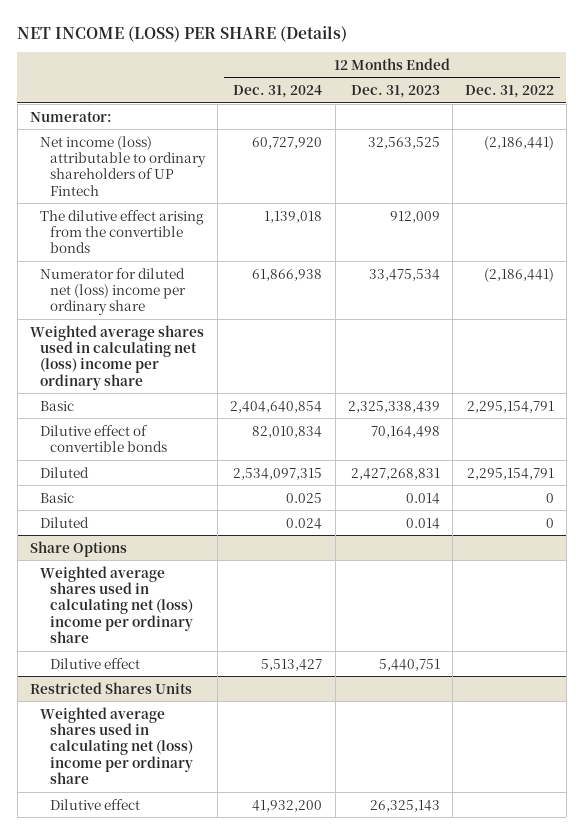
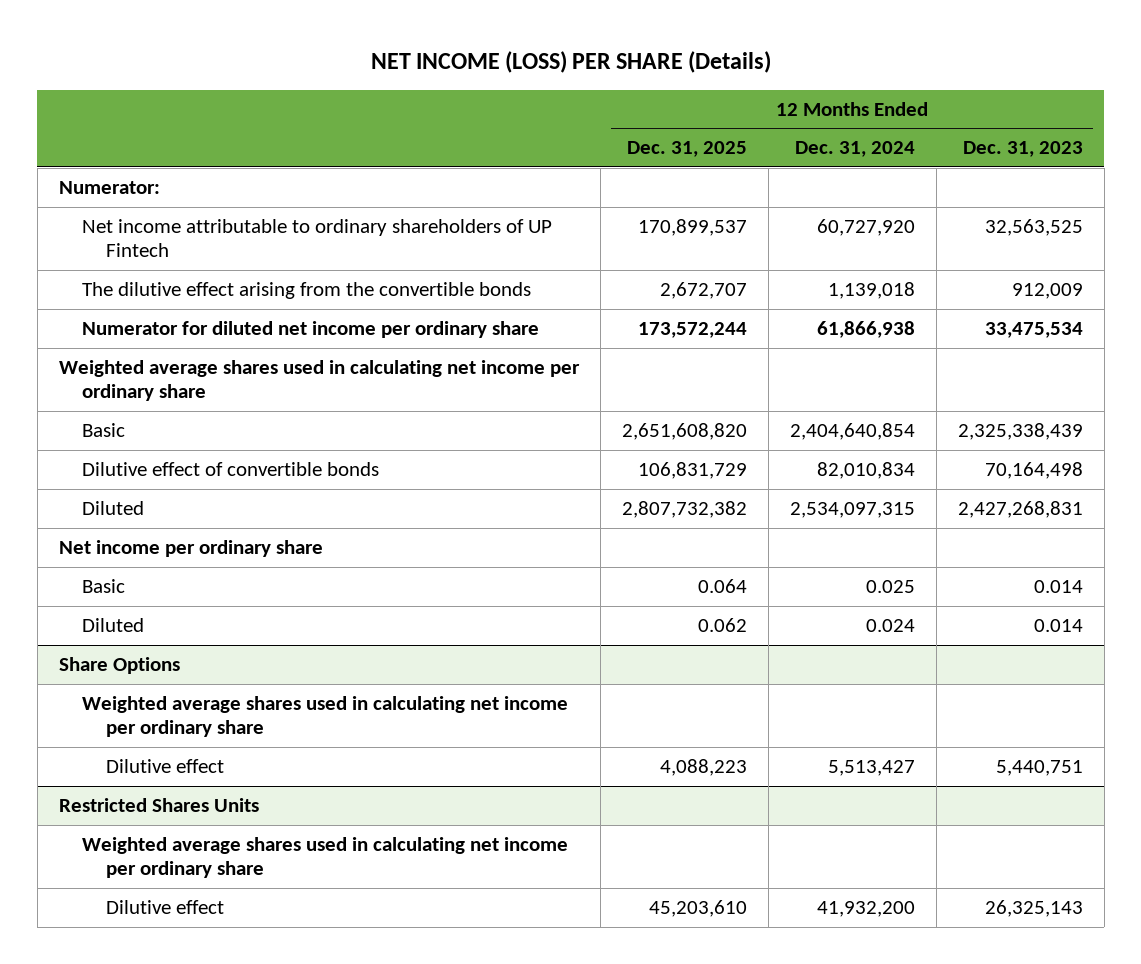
[464,85,554,99] Dec. 31, 2022 -> none
none -> [626,141,747,158] Dec. 31, 2025
[40,135,207,196] Net income (loss) attributable to ordinary shareholders of UP Fintech -> [82,218,553,257] Net income attributable to ordinary shareholders of UP Fintech
[40,267,187,316] Numerator for diluted net (loss) income per ordinary share -> [82,320,540,338] Numerator for diluted net income per ordinary share
[29,324,204,390] Weighted average shares used in calculating net (loss) income per ordinary share -> [58,359,580,401] Weighted average shares used in calculating net income per ordinary share
none -> [58,539,323,557] Net income per ordinary share
[40,565,194,643] Weighted average shares used in calculating net (loss) income per ordinary share -> [82,695,569,737] Weighted average shares used in calculating net income per ordinary share
[40,706,194,784] Weighted average shares used in calculating net (loss) income per ordinary share -> [82,836,569,878] Weighted average shares used in calculating net income per ordinary share

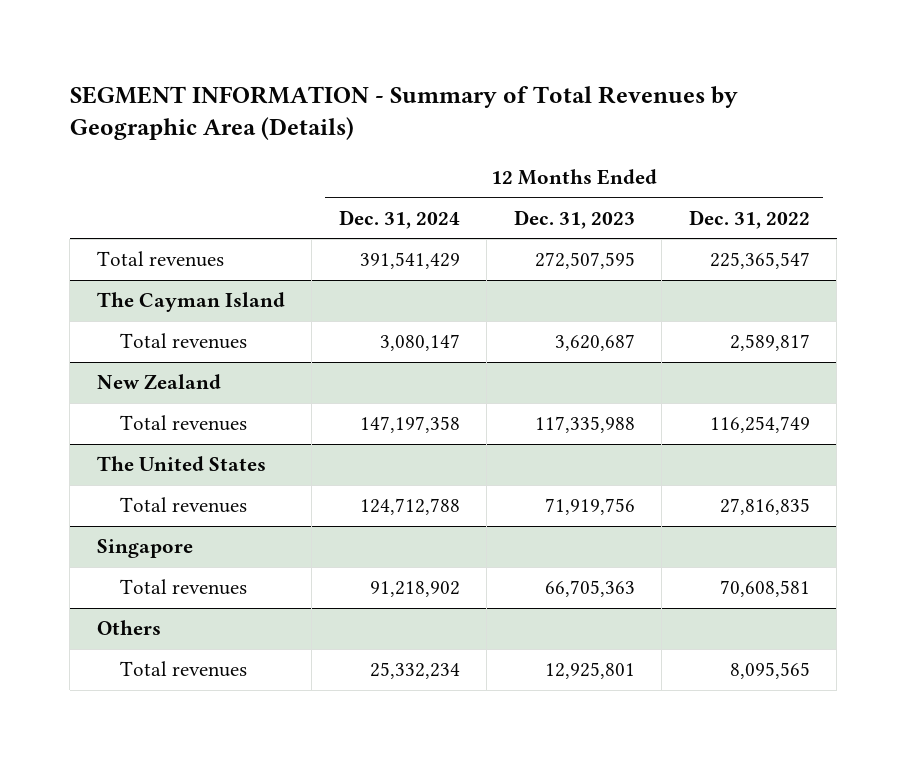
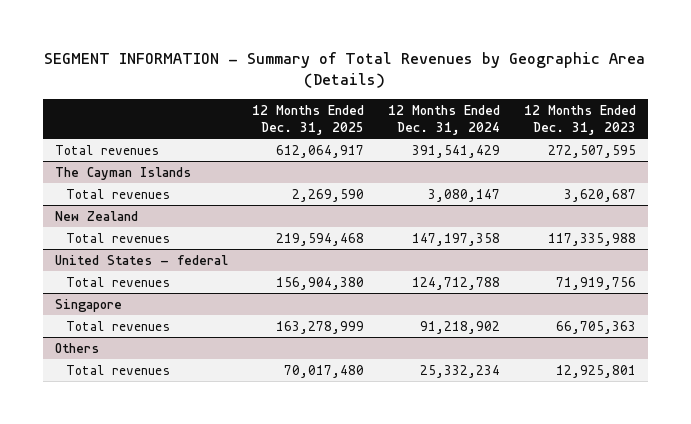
[688,209,810,229] Dec. 31, 2022 -> none
none -> [251,104,364,136] 12 Months Ended Dec. 31, 2025
[96,292,285,313] The Cayman Island -> [54,166,191,180] The Cayman Islands
[96,456,266,472] The United States -> [54,254,228,265] United States - federal

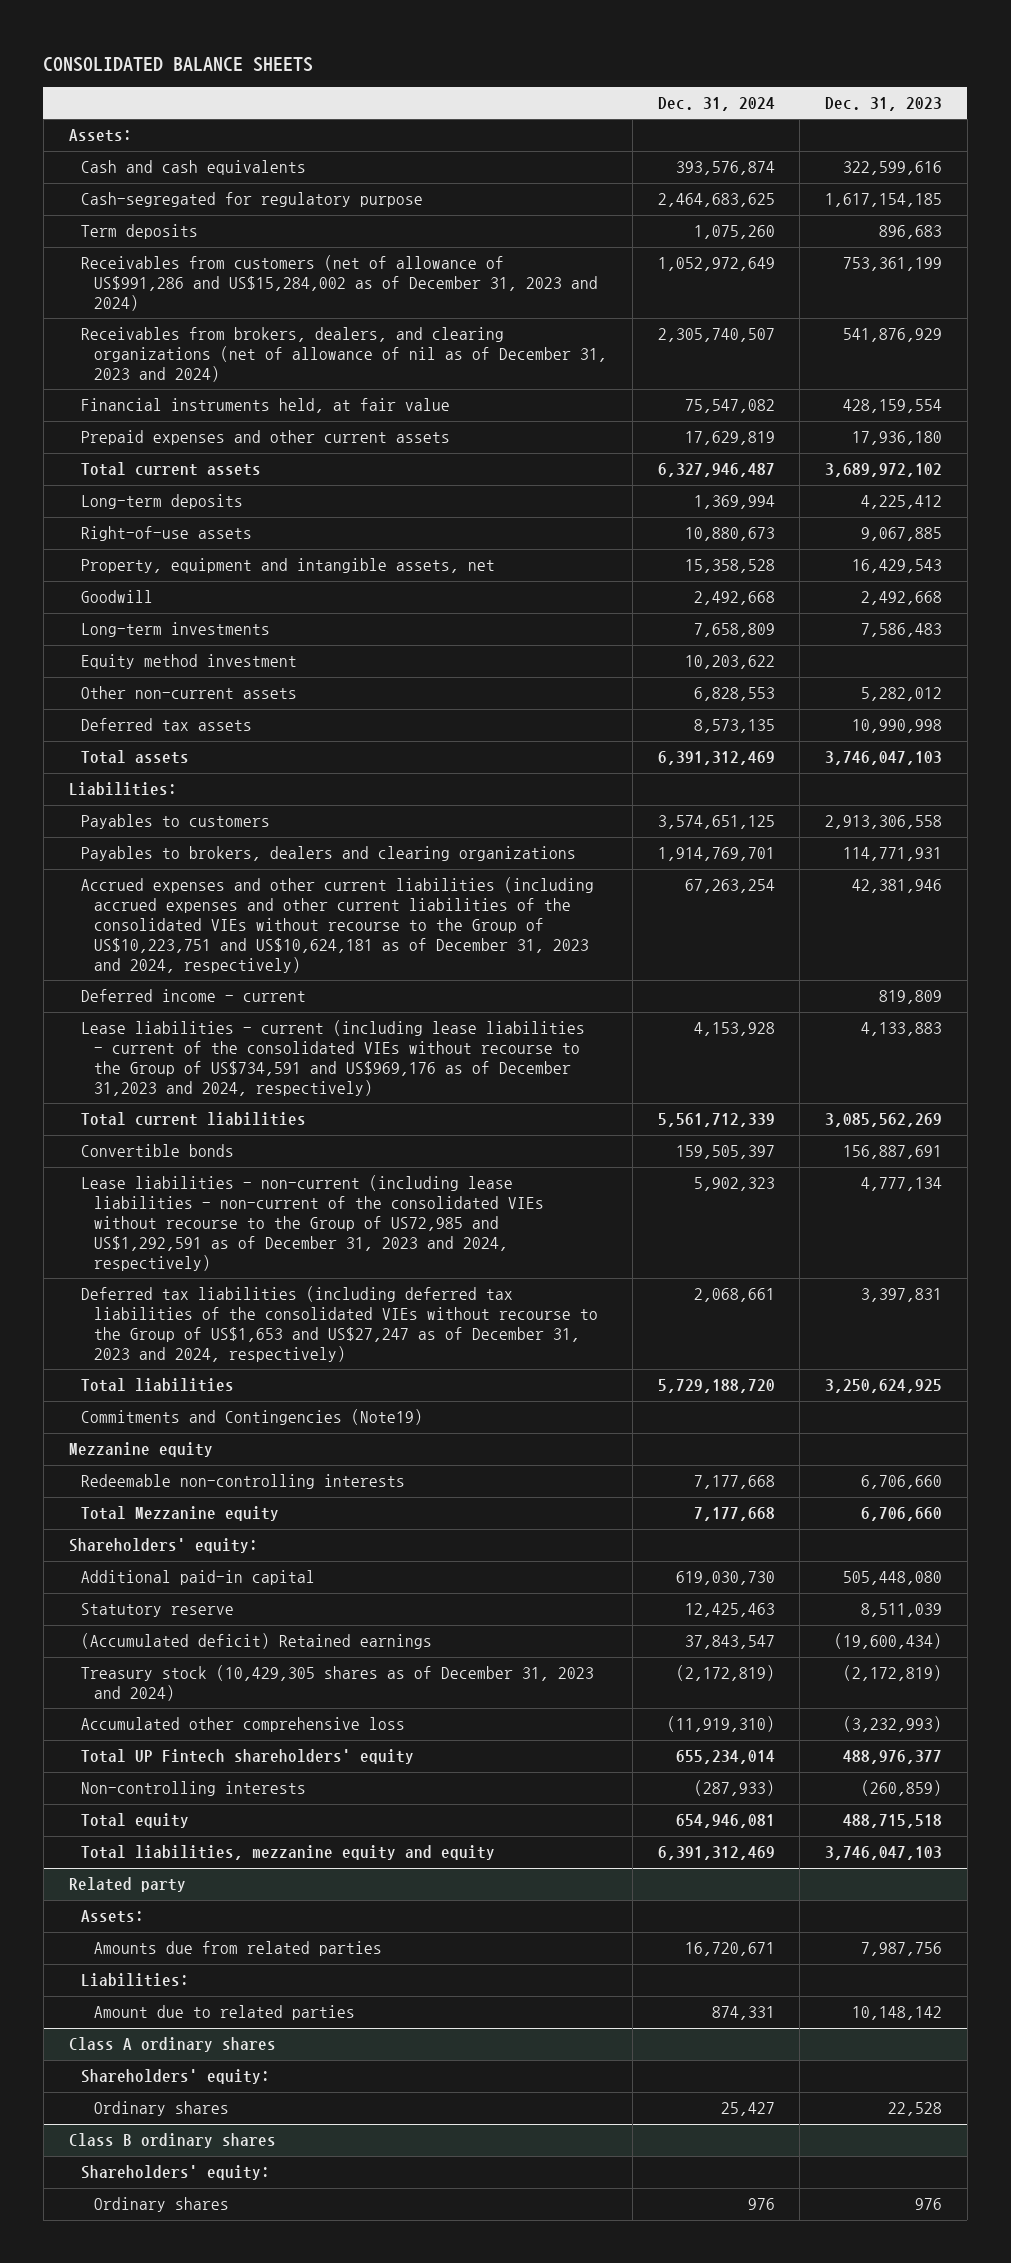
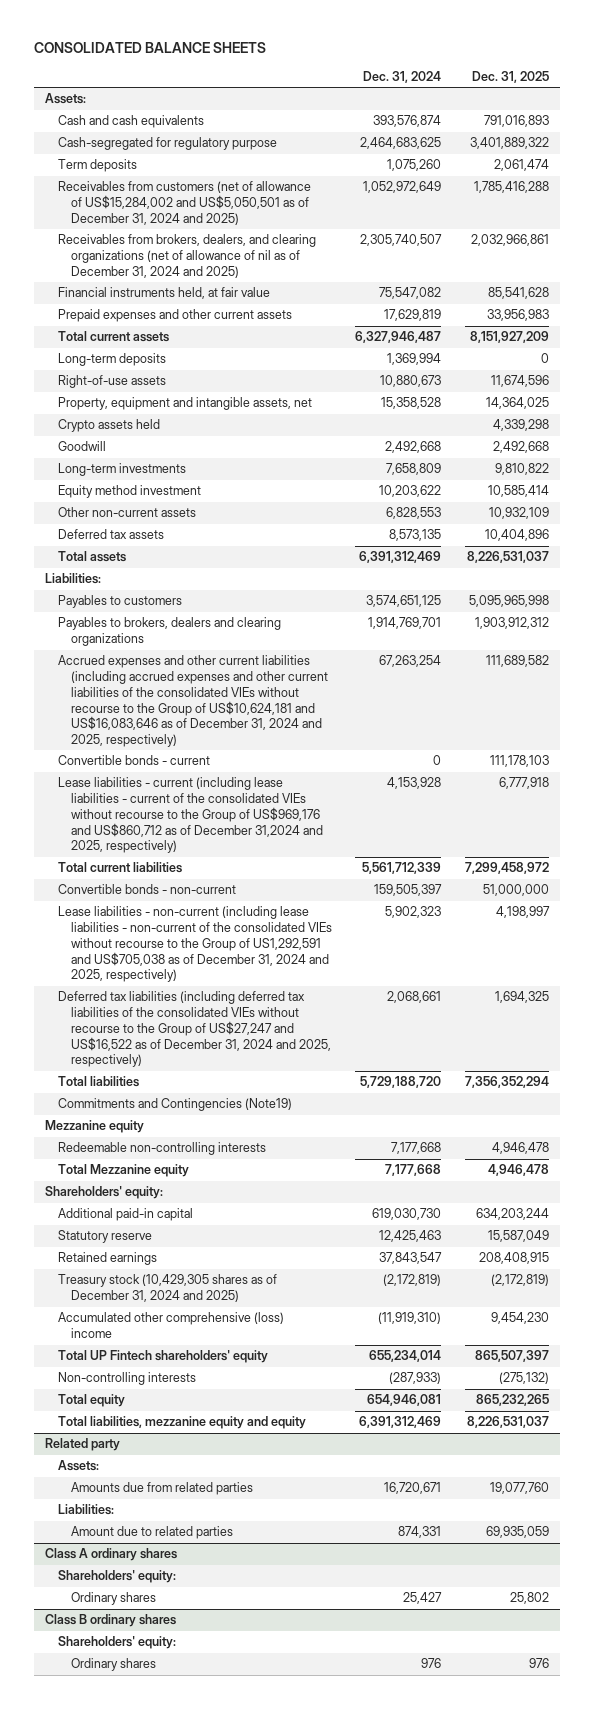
[825,96,943,111] Dec. 31, 2023 -> none
none -> [471,70,549,83] Dec. 31, 2025
[81,255,599,311] Receivables from customers (net of allowance of US$991,286 and US$15,284,002 as of December 31, 2023 and 2024) -> [57,181,311,225] Receivables from customers (net of allowance of US$15,284,002 and US$5,050,501 as of December 31, 2024 and 2025)
[81,327,608,382] Receivables from brokers, dealers, and clearing organizations (net of allowance of nil as of December 31, 2023 and 2024) -> [57,234,316,278] Receivables from brokers, dealers, and clearing organizations (net of allowance of nil as of December 31, 2024 and 2025)
none -> [57,419,160,433] Crypto assets held
[81,989,307,1003] Deferred income - current -> none
[81,877,595,973] Accrued expenses and other current liabilities (including accrued expenses and other current liabilities of the consolidated VIEs without recourse to the Group of US$10,223,751 and US$10,624,181 as of December 31, 2023 and 2024, respectively) -> [57,655,328,748] Accrued expenses and other current liabilities (including accrued expenses and other current liabilities of the consolidated VIEs without recourse to the Group of US$10,624,181 and US$16,083,646 as of December 31, 2024 and 2025, respectively)
none -> [57,755,210,766] Convertible bonds - current
[81,1020,586,1096] Lease liabilities - current (including lease liabilities - current of the consolidated VIEs without recourse to the Group of US$734,591 and US$969,176 as of December 31,2023 and 2024, respectively) -> [57,777,323,854] Lease liabilities - current (including lease liabilities - current of the consolidated VIEs without recourse to the Group of US$969,176 and US$860,712 as of December 31,2024 and 2025, respectively)
[81,1144,235,1158] Convertible bonds -> [57,884,236,895] Convertible bonds - non-current
[81,1175,545,1271] Lease liabilities - non-current (including lease liabilities - non-current of the consolidated VIEs without recourse to the Group of US72,985 and US$1,292,591 as of December 31, 2023 and 2024, respectively) -> [57,906,332,983] Lease liabilities - non-current (including lease liabilities - non-current of the consolidated VIEs without recourse to the Group of US1,292,591 and US$705,038 as of December 31, 2024 and 2025, respectively)
[81,1286,599,1362] Deferred tax liabilities (including deferred tax liabilities of the consolidated VIEs without recourse to the Group of US$1,653 and US$27,247 as of December 31, 2023 and 2024, respectively) -> [57,991,331,1068] Deferred tax liabilities (including deferred tax liabilities of the consolidated VIEs without recourse to the Group of US$27,247 and US$16,522 as of December 31, 2024 and 2025, respectively)
[81,1633,433,1650] (Accumulated deficit) Retained earnings -> [57,1252,157,1266] Retained earnings
[81,1665,595,1702] Treasury stock (10,429,305 shares as of December 31, 2023 and 2024) -> [57,1274,277,1303] Treasury stock (10,429,305 shares as of December 31, 2024 and 2025)
[81,1717,406,1733] Accumulated other comprehensive loss -> [57,1312,284,1339] Accumulated other comprehensive (loss) income

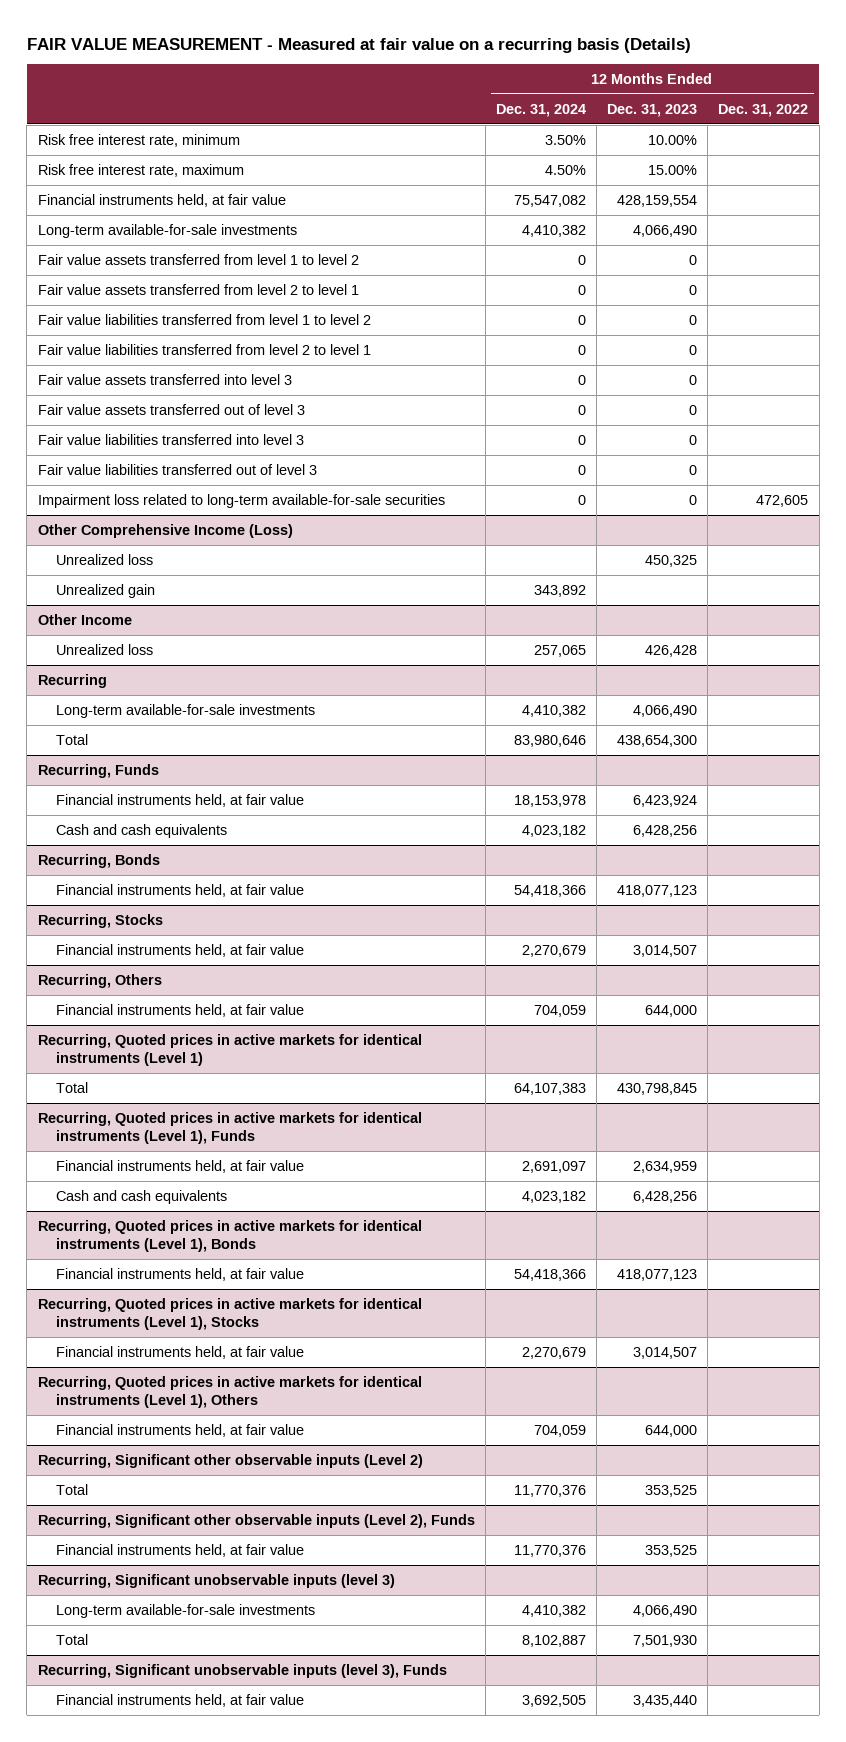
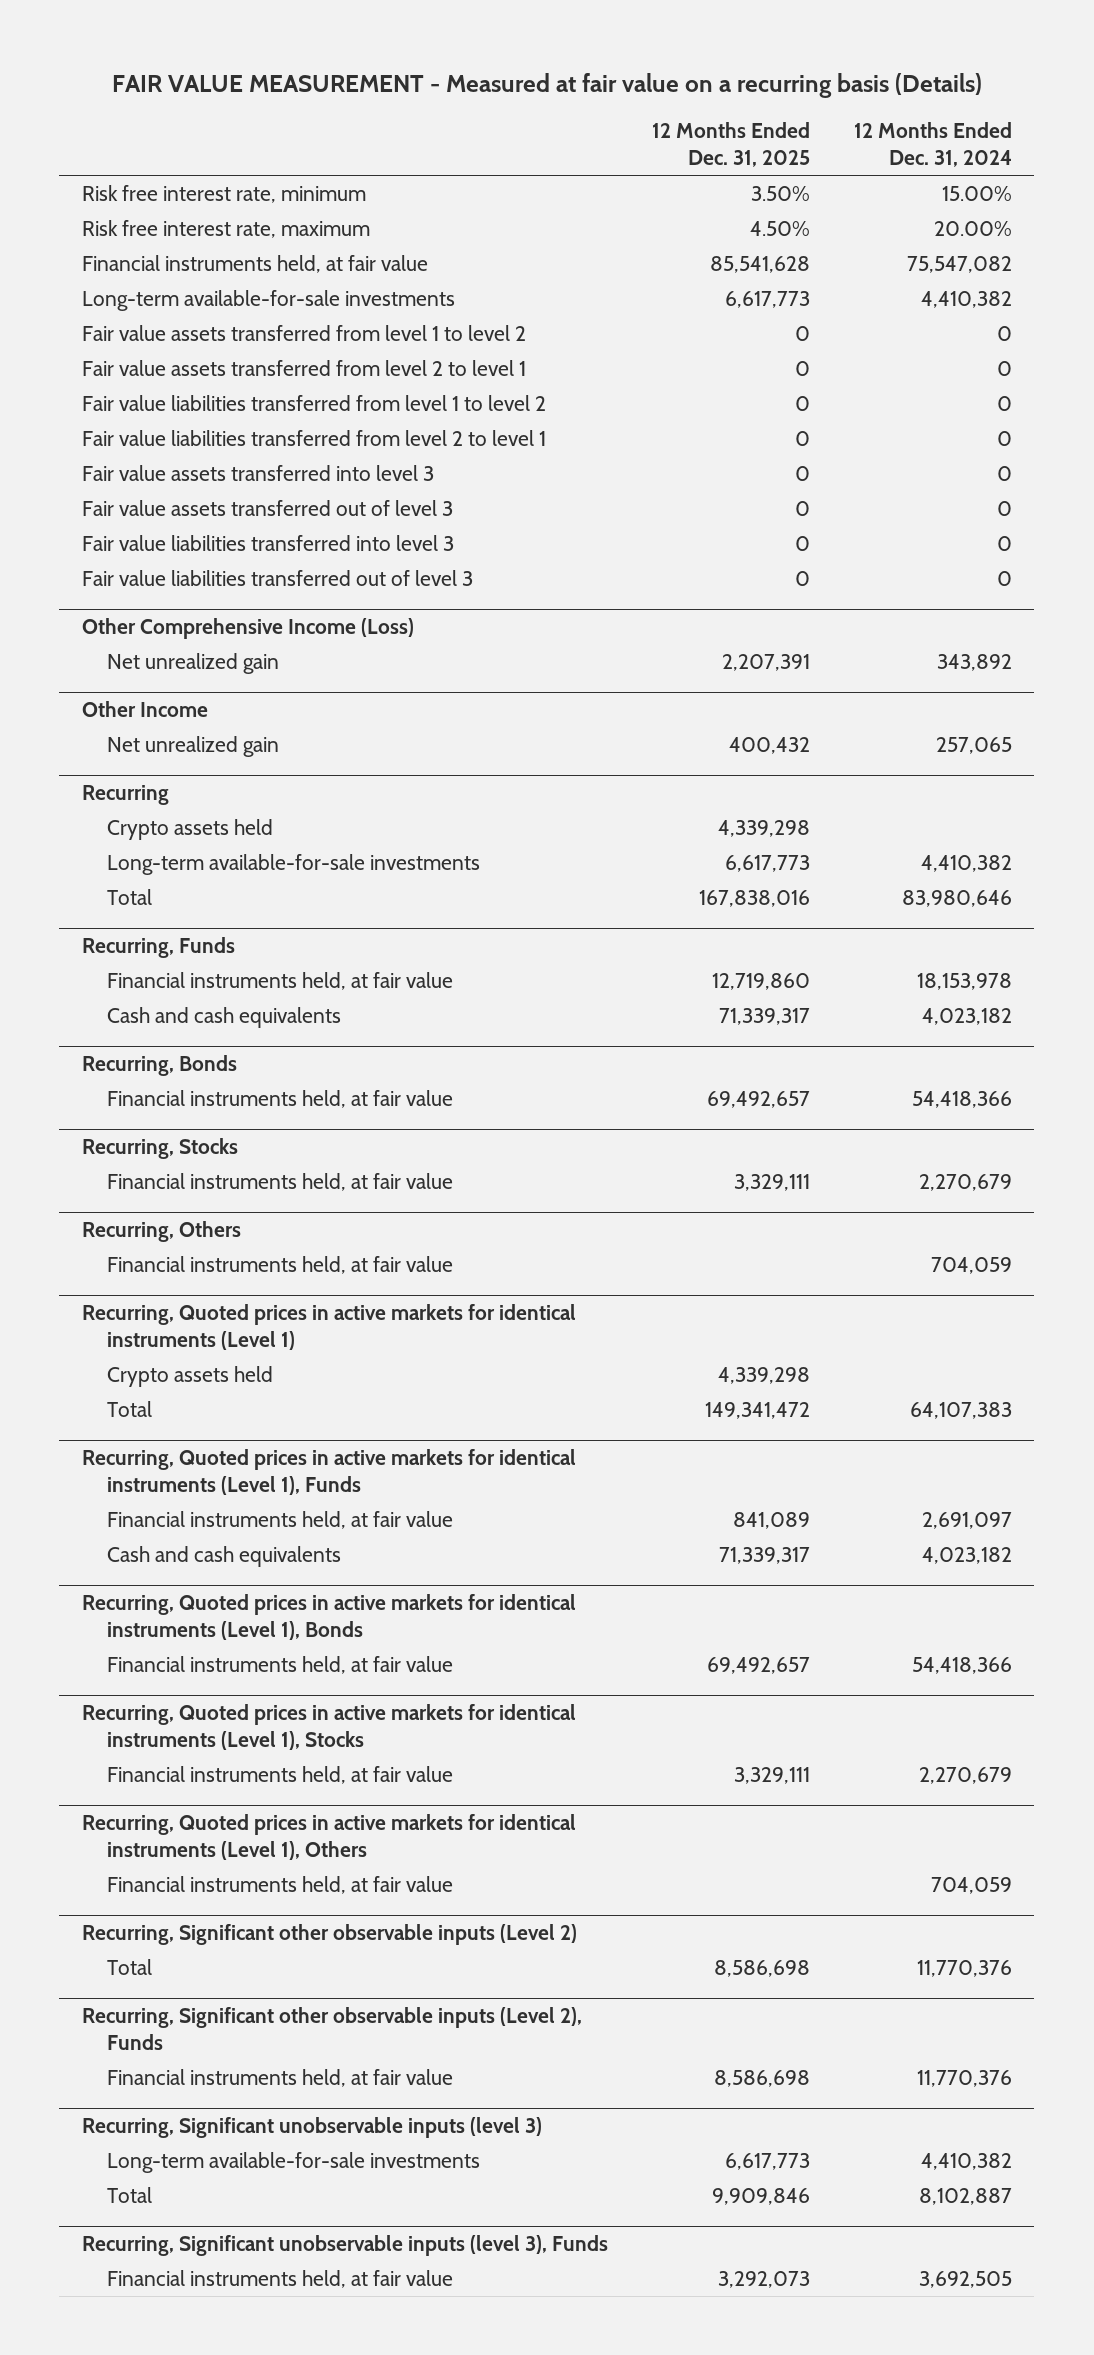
[607,103,698,117] Dec. 31, 2023 -> none
[718,103,809,117] Dec. 31, 2022 -> none
none -> [651,122,810,168] 12 Months Ended Dec. 31, 2025
[544,134,586,145] 3.50% -> [942,185,1013,201] 15.00%
[544,164,586,175] 4.50% -> [934,220,1013,236] 20.00%
[37,493,445,508] Impairment loss related to long-term available-for-sale securities -> none
[55,553,153,565] Unrealized loss -> none
[55,583,155,598] Unrealized gain -> [106,652,279,674] Net unrealized gain
[55,643,153,655] Unrealized loss -> [106,735,279,757] Net unrealized gain
none -> [106,818,273,840] Crypto assets held
none -> [106,1365,273,1387] Crypto assets held

